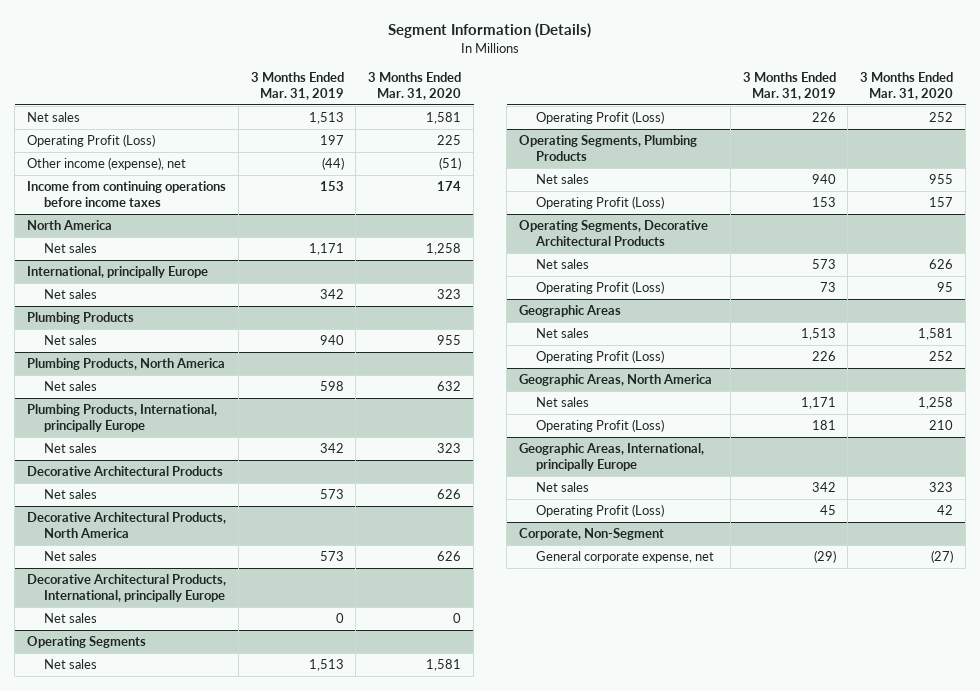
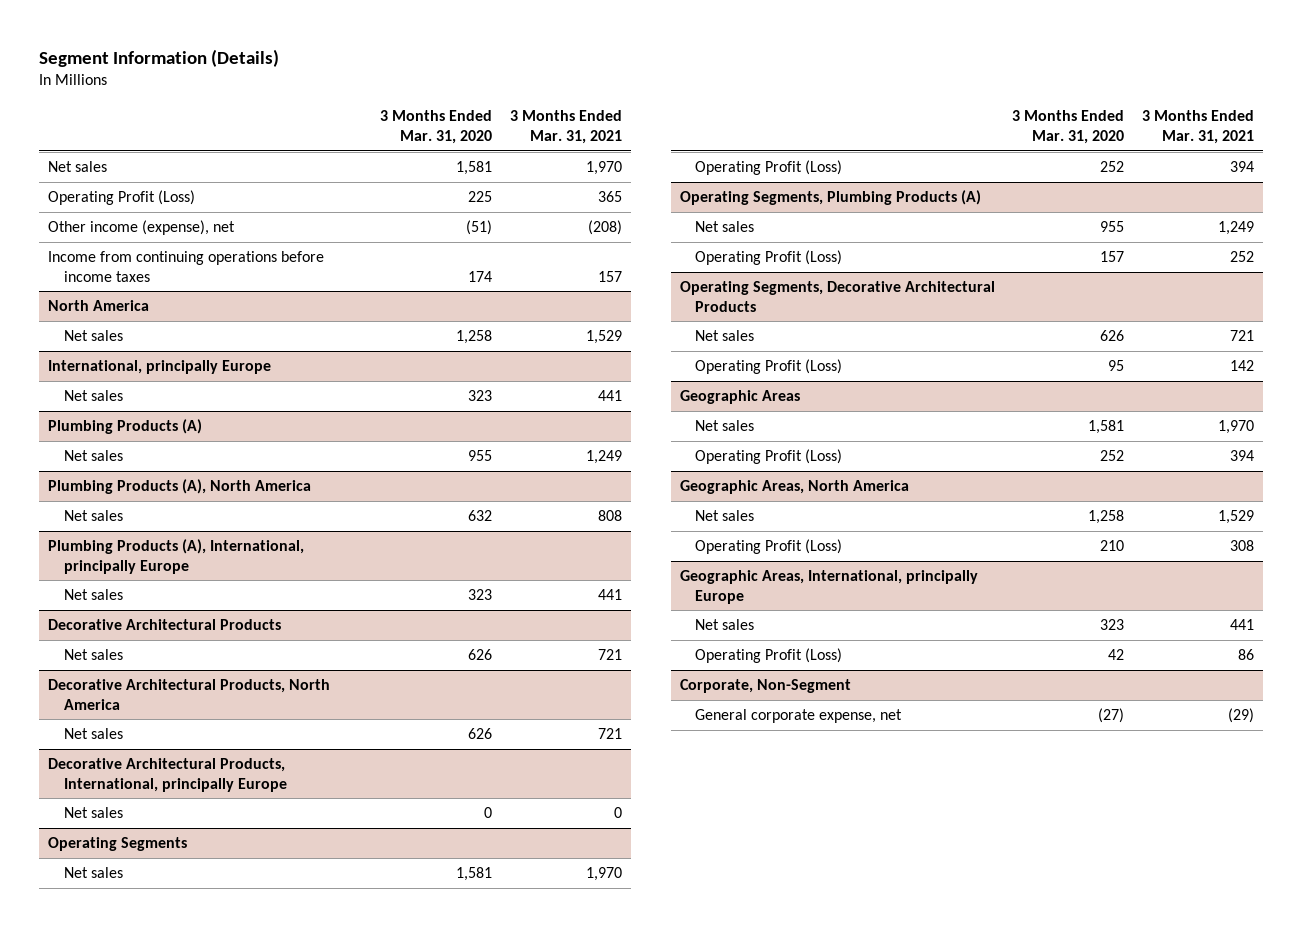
[250,72,344,101] 3 Months Ended Mar. 31, 2019 -> none
none -> [510,110,623,144] 3 Months Ended Mar. 31, 2021
[26,312,134,325] Plumbing Products -> [47,419,202,435] Plumbing Products (A)
[26,358,225,371] Plumbing Products, North America -> [47,479,311,495] Plumbing Products (A), North America
[26,404,217,432] Plumbing Products, International, principally Europe -> [47,539,304,574] Plumbing Products (A), International, principally Europe
[518,135,697,161] Operating Segments, Plumbing Products -> [679,190,981,206] Operating Segments, Plumbing Products (A)

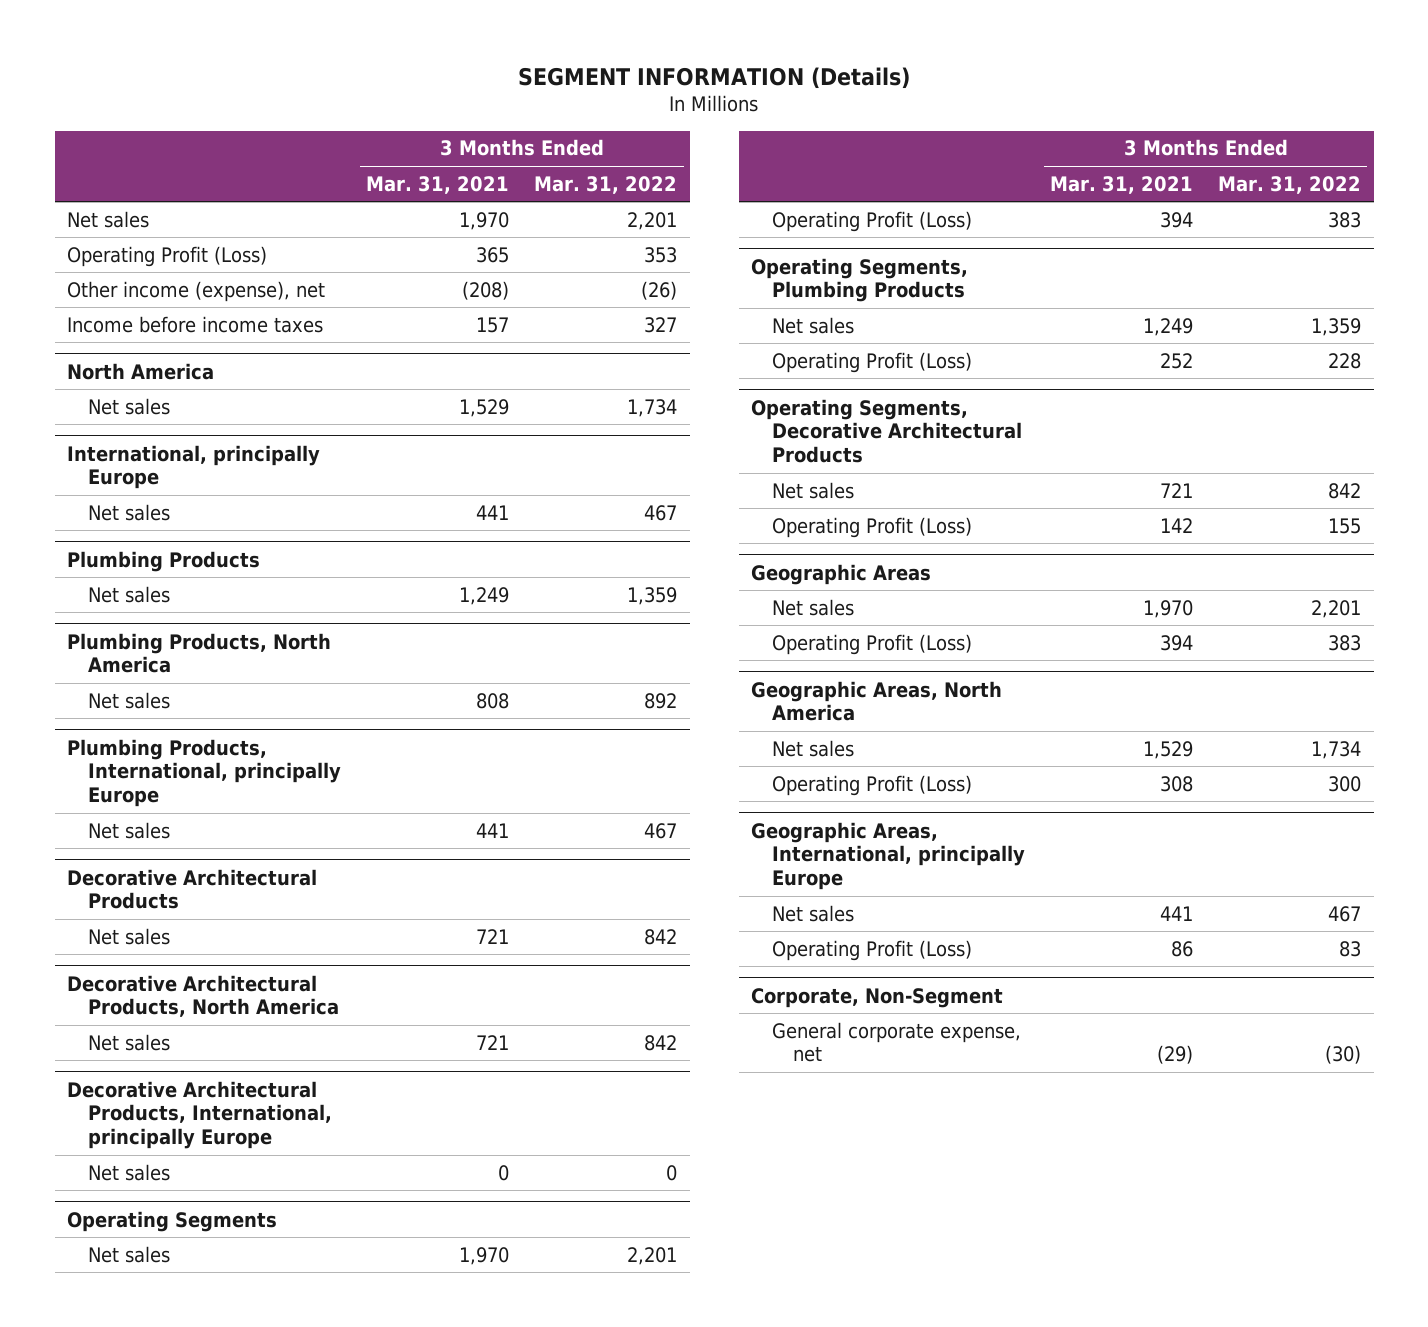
[38,48,279,67] Segment Information (Details) -> [518,66,911,89] SEGMENT INFORMATION (Details)
[380,110,493,144] 3 Months Ended Mar. 31, 2020 -> none
none -> [534,175,678,194] Mar. 31, 2022
[47,251,324,282] Income from continuing operations before income taxes -> [67,315,324,333] Income before income taxes
[47,419,202,435] Plumbing Products (A) -> [67,550,261,572] Plumbing Products
[47,479,311,495] Plumbing Products (A), North America -> [67,632,332,674] Plumbing Products, North America
[47,539,304,574] Plumbing Products (A), International, principally Europe -> [67,738,342,807] Plumbing Products, International, principally Europe
[679,190,981,206] Operating Segments, Plumbing Products (A) -> [751,257,969,303] Operating Segments, Plumbing Products

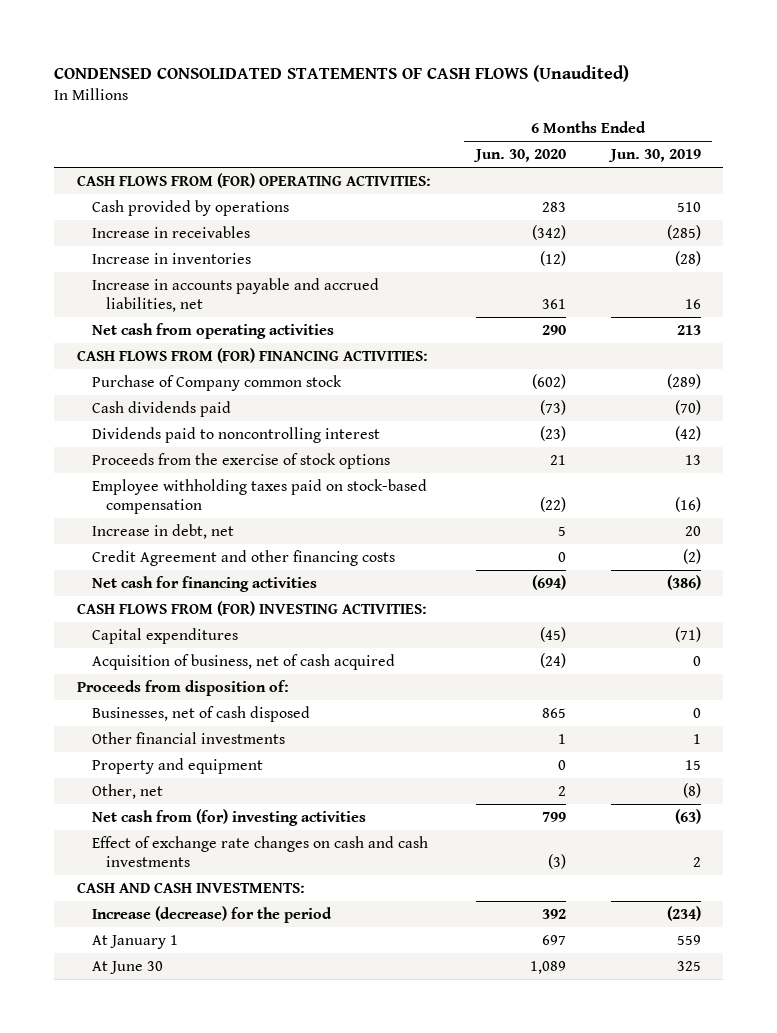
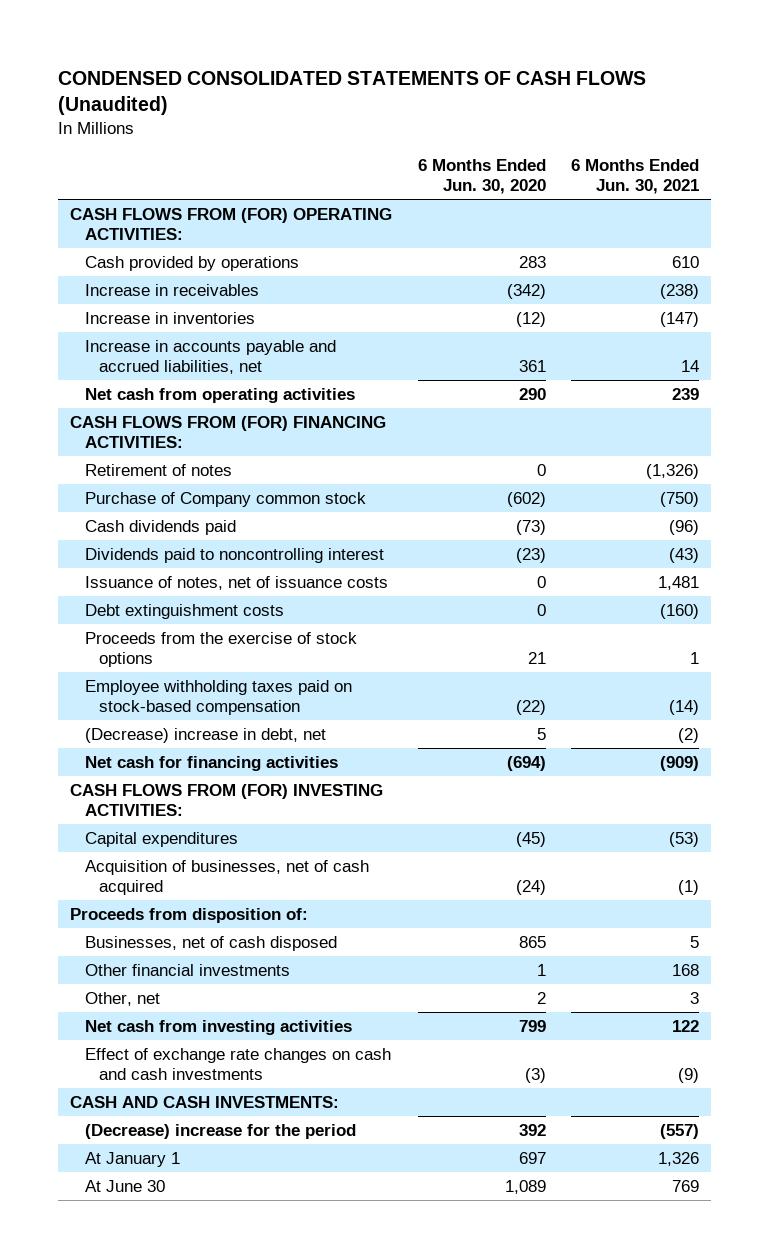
[607,149,701,163] Jun. 30, 2019 -> none
none -> [570,159,699,195] 6 Months Ended Jun. 30, 2021
none -> [84,463,232,476] Retirement of notes
none -> [84,575,388,590] Issuance of notes, net of issuance costs
none -> [84,603,284,619] Debt extinguishment costs
[91,549,395,566] Credit Agreement and other financing costs -> none
[91,523,234,539] Increase in debt, net -> [84,727,326,743] (Decrease) increase in debt, net
[91,653,395,670] Acquisition of business, net of cash acquired -> [84,859,369,895] Acquisition of businesses, net of cash acquired
[91,757,263,774] Property and equipment -> none
[91,808,366,826] Net cash from (for) investing activities -> [84,1019,352,1035] Net cash from investing activities
[91,905,332,923] Increase (decrease) for the period -> [84,1123,356,1139] (Decrease) increase for the period

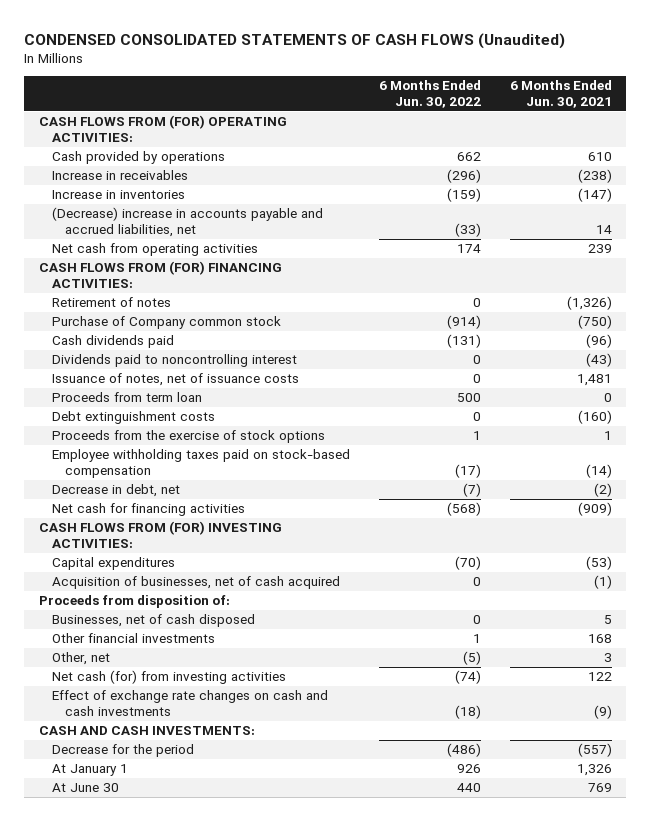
[417,159,546,195] 6 Months Ended Jun. 30, 2020 -> none
none -> [378,80,481,109] 6 Months Ended Jun. 30, 2022
[84,339,336,374] Increase in accounts payable and accrued liabilities, net -> [51,207,323,237] (Decrease) increase in accounts payable and accrued liabilities, net
none -> [51,392,202,403] Proceeds from term loan
[84,727,326,743] (Decrease) increase in debt, net -> [51,484,180,498] Decrease in debt, net
[84,1019,352,1035] Net cash from investing activities -> [51,670,286,685] Net cash (for) from investing activities
[84,1123,356,1139] (Decrease) increase for the period -> [51,744,194,758] Decrease for the period

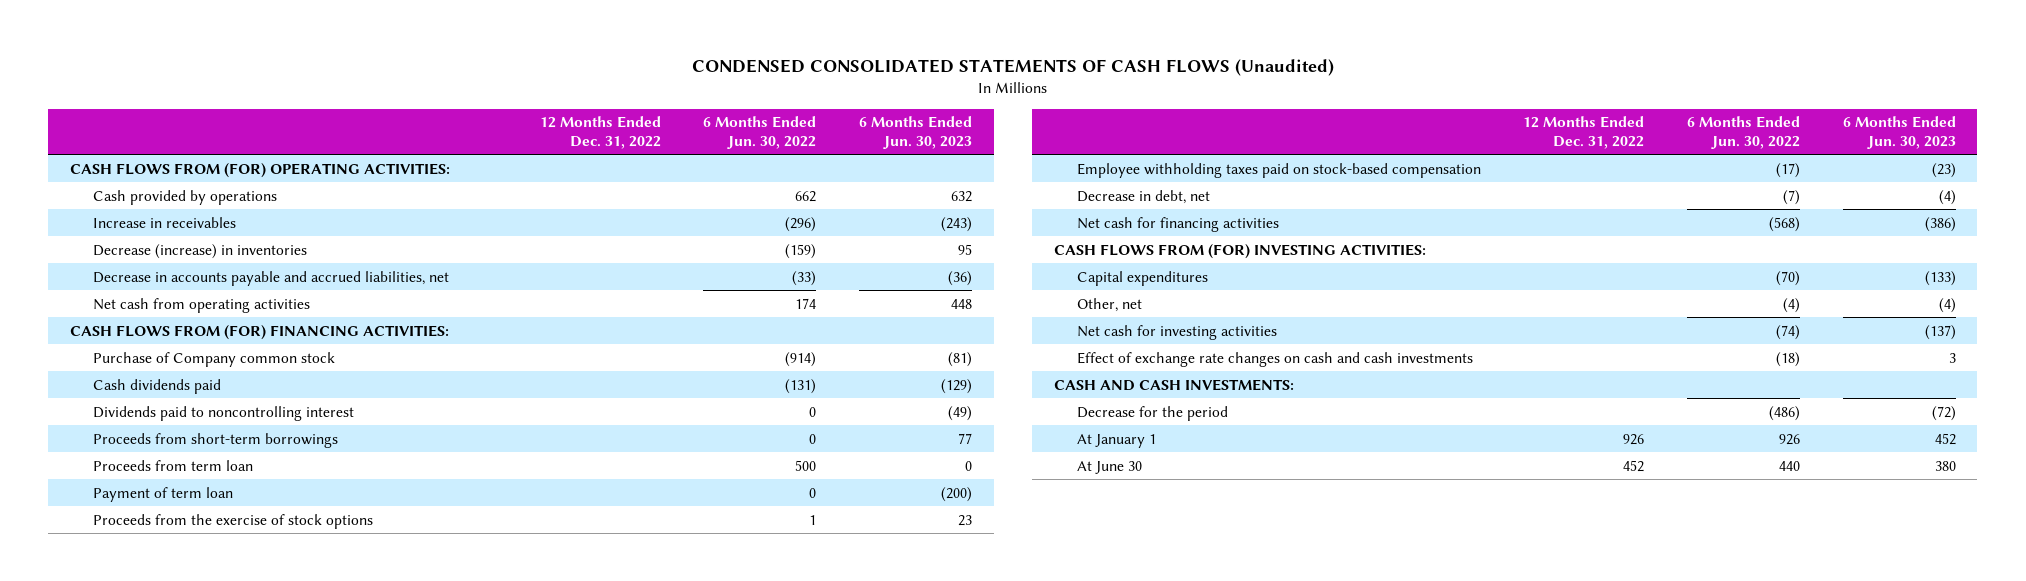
[509,80,612,109] 6 Months Ended Jun. 30, 2021 -> none
none -> [539,116,661,149] 12 Months Ended Dec. 31, 2022
none -> [859,116,973,149] 6 Months Ended Jun. 30, 2023
[51,190,185,200] Increase in inventories -> [92,243,307,259] Decrease (increase) in inventories
[51,207,323,237] (Decrease) increase in accounts payable and accrued liabilities, net -> [92,270,449,286] Decrease in accounts payable and accrued liabilities, net
[51,297,171,308] Retirement of notes -> none
[51,373,299,387] Issuance of notes, net of issuance costs -> none
none -> [92,432,338,448] Proceeds from short-term borrowings
[51,411,215,425] Debt extinguishment costs -> none
none -> [92,486,233,502] Payment of term loan
[51,576,340,590] Acquisition of businesses, net of cash acquired -> none
[38,595,230,609] Proceeds from disposition of: -> none
[51,614,255,628] Businesses, net of cash disposed -> none
[51,633,215,644] Other financial investments -> none
[462,651,481,666] (5) -> [1783,297,1801,313] (4)
[51,670,286,685] Net cash (for) from investing activities -> [1076,324,1277,340] Net cash for investing activities

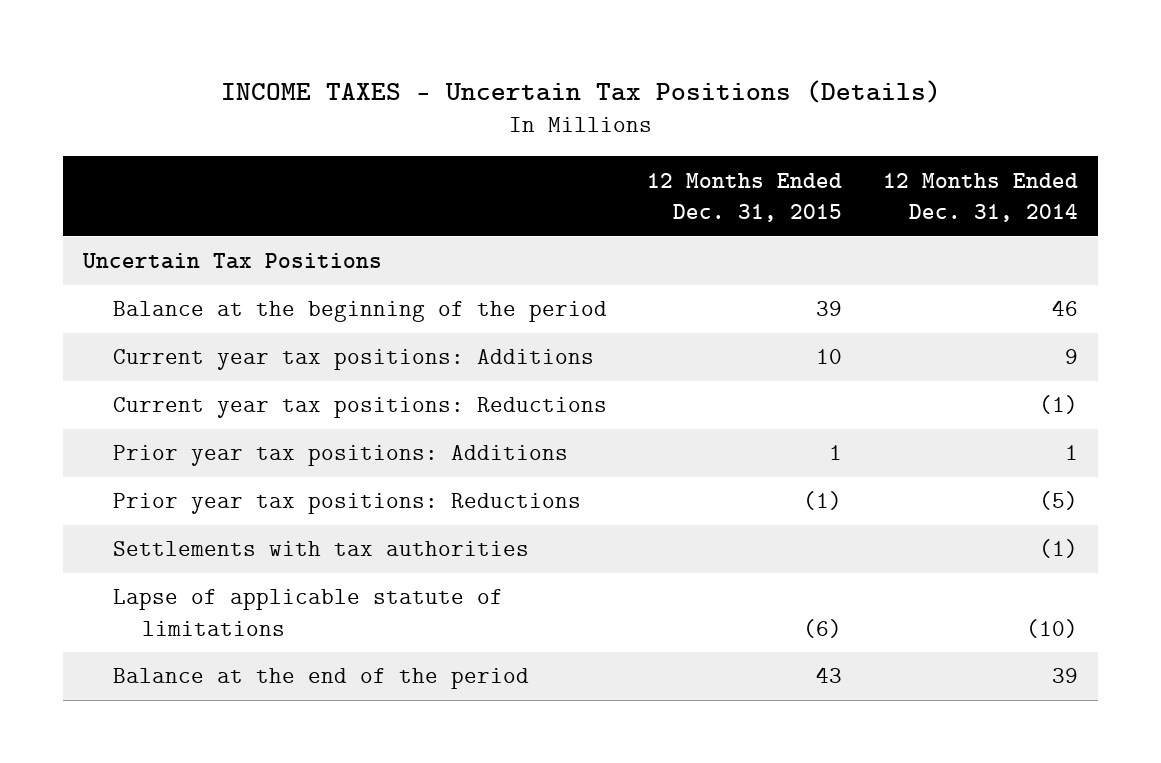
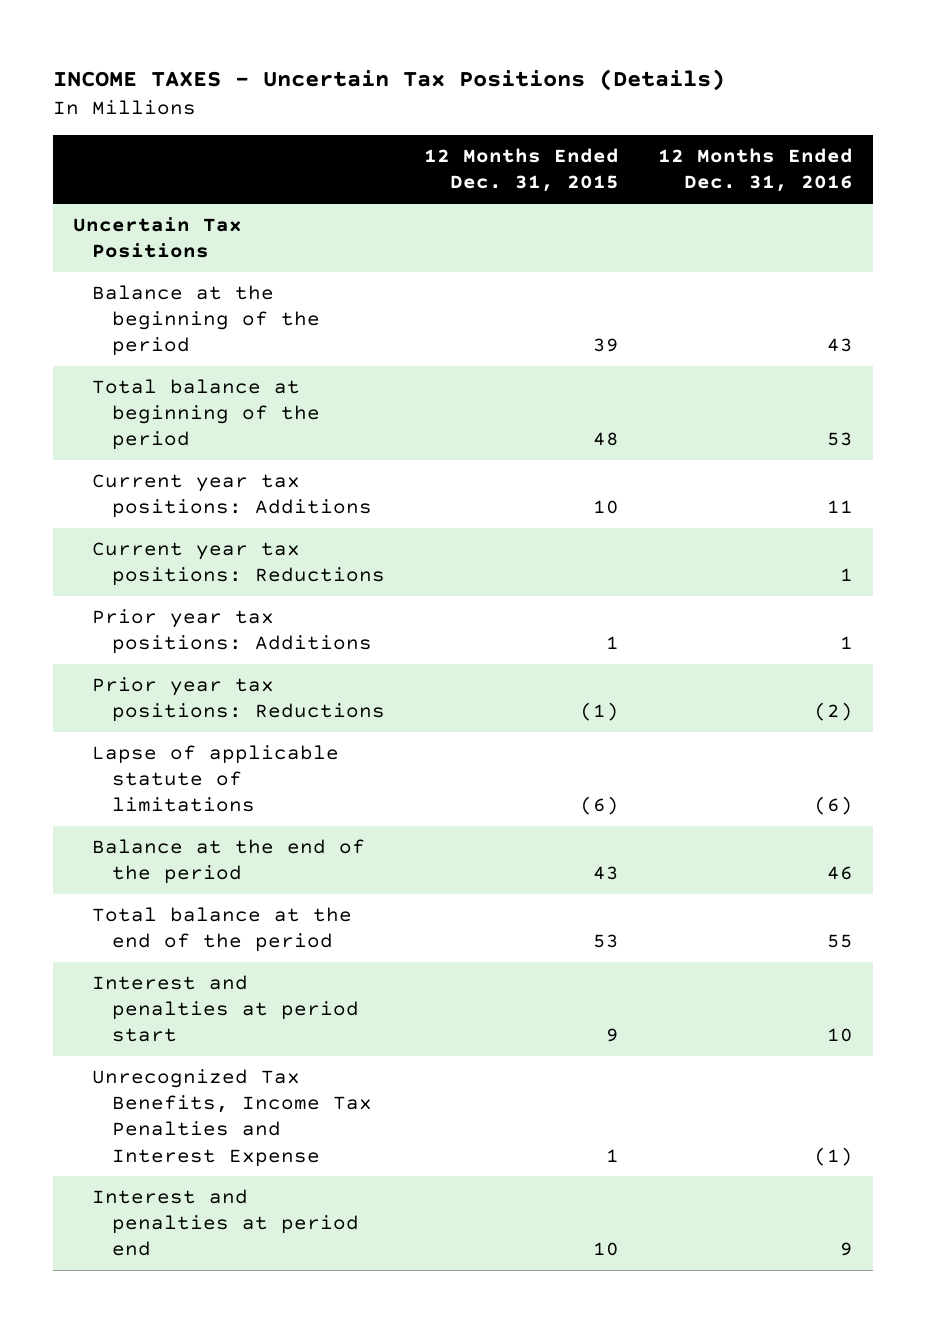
[883,172,1079,222] 12 Months Ended Dec. 31, 2014 -> none
none -> [658,148,854,193] 12 Months Ended Dec. 31, 2016
none -> [92,379,320,451] Total balance at beginning of the period
[112,541,529,557] Settlements with tax authorities -> none
none -> [92,907,353,953] Total balance at the end of the period
none -> [92,975,359,1043] Interest and penalties at period start
none -> [92,1069,372,1167] Unrecognized Tax Benefits, Income Tax Penalties and Interest Expense
none -> [92,1189,359,1257] Interest and penalties at period end

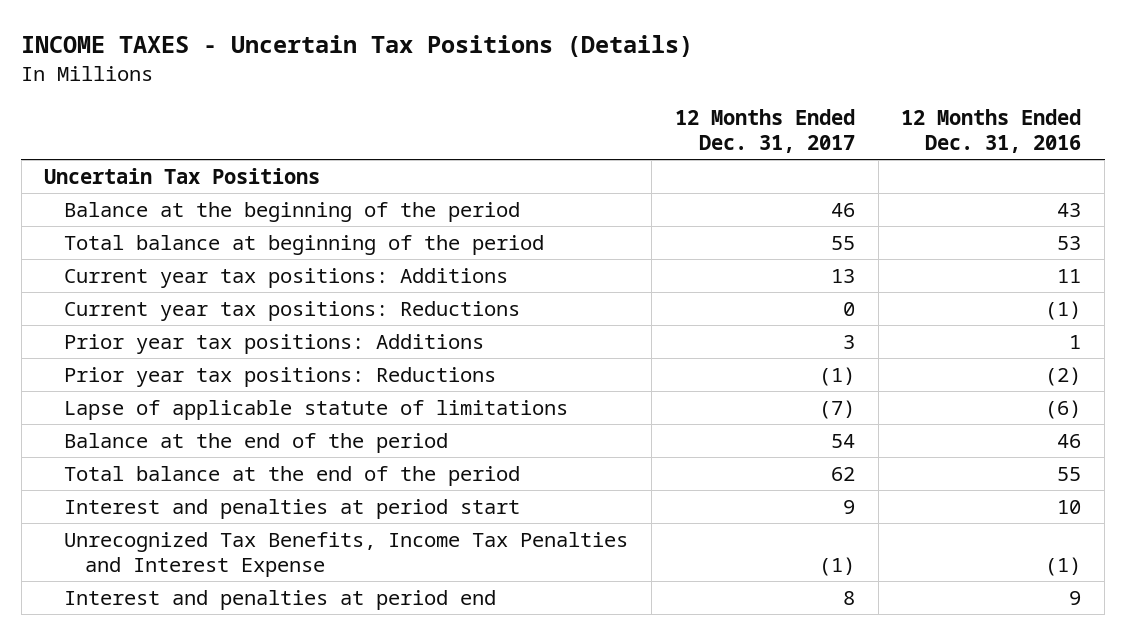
[424,148,620,193] 12 Months Ended Dec. 31, 2015 -> none
none -> [674,108,855,154] 12 Months Ended Dec. 31, 2017
[840,568,854,582] 1 -> [1045,300,1082,320] (1)

